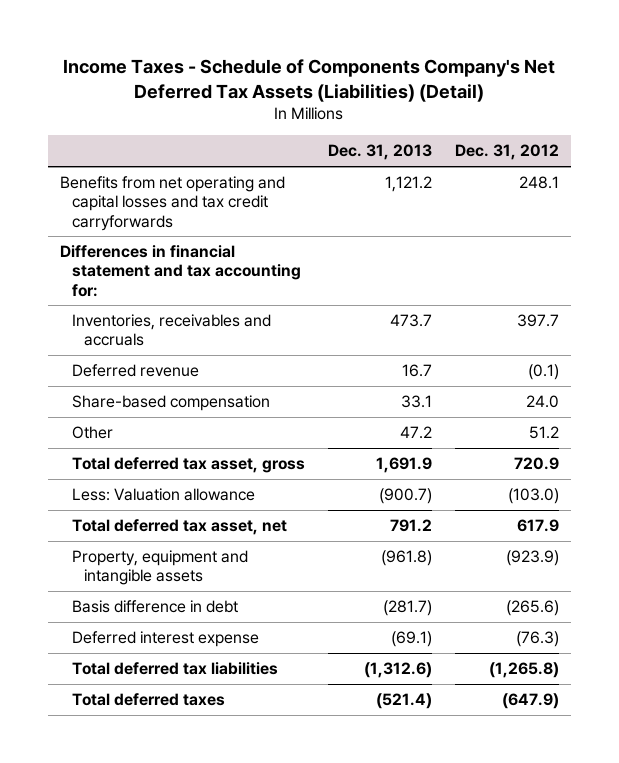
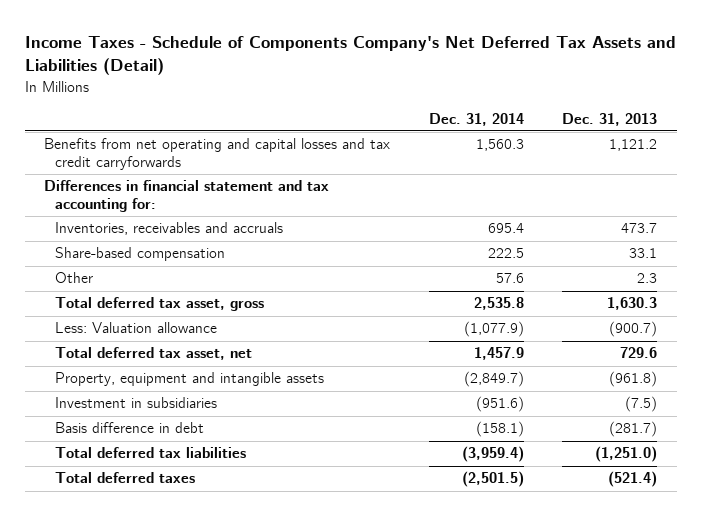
[63,58,556,102] Income Taxes - Schedule of Components Company's Net Deferred Tax Assets (Liabilities) (Detail) -> [25,36,677,76] Income Taxes - Schedule of Components Company's Net Deferred Tax Assets and Liabilities (Detail)
[455,144,560,161] Dec. 31, 2012 -> none
none -> [428,112,524,126] Dec. 31, 2014
[71,364,199,378] Deferred revenue -> none
[399,426,432,440] 47.2 -> [637,273,658,284] 2.3
[375,457,432,474] 1,691.9 -> [607,297,658,311] 1,630.3
[389,519,432,533] 791.2 -> [620,347,658,359] 729.6
none -> [54,397,217,409] Investment in subsidiaries
[71,631,259,648] Deferred interest expense -> none
[363,662,432,679] (1,312.6) -> [595,446,658,463] (1,251.0)

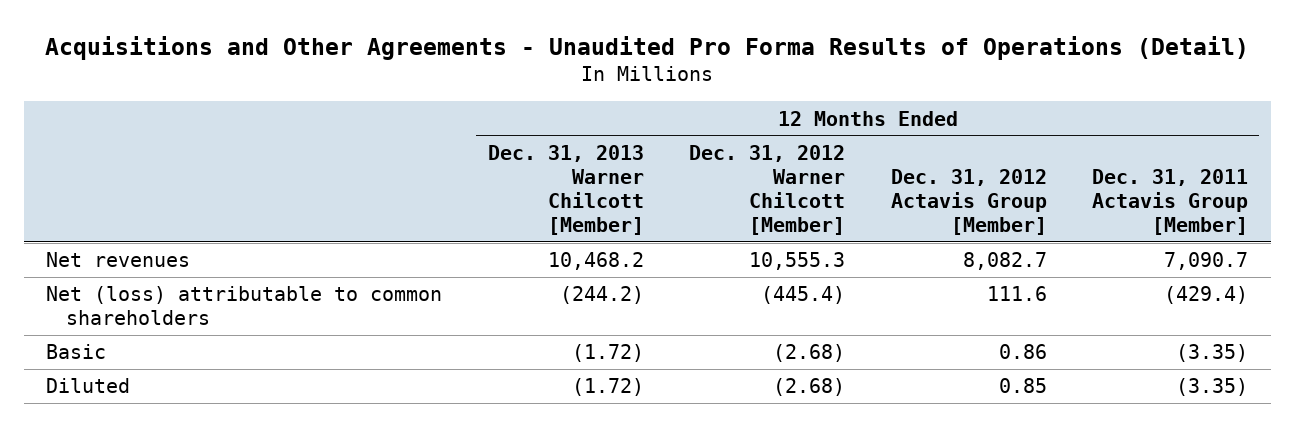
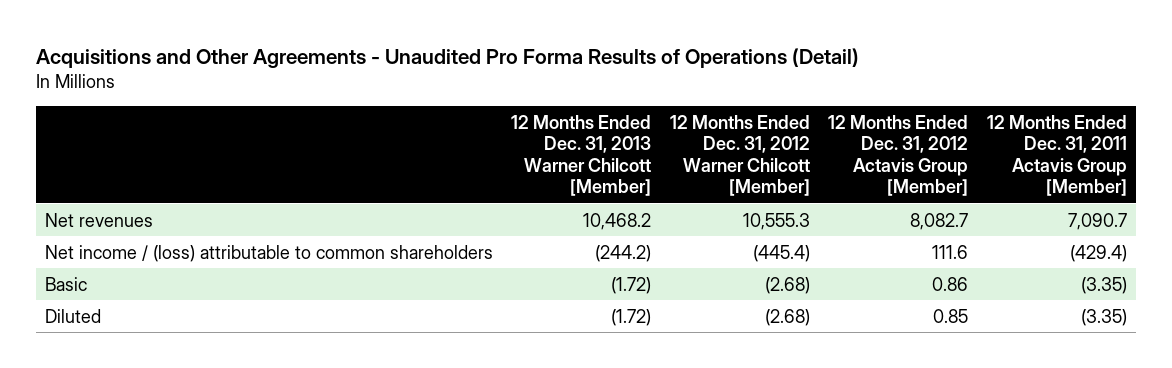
[46,286,443,326] Net (loss) attributable to common shareholders -> [45,244,494,262] Net income / (loss) attributable to common shareholders

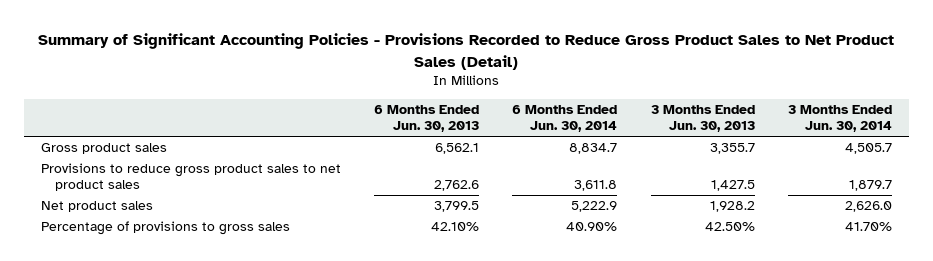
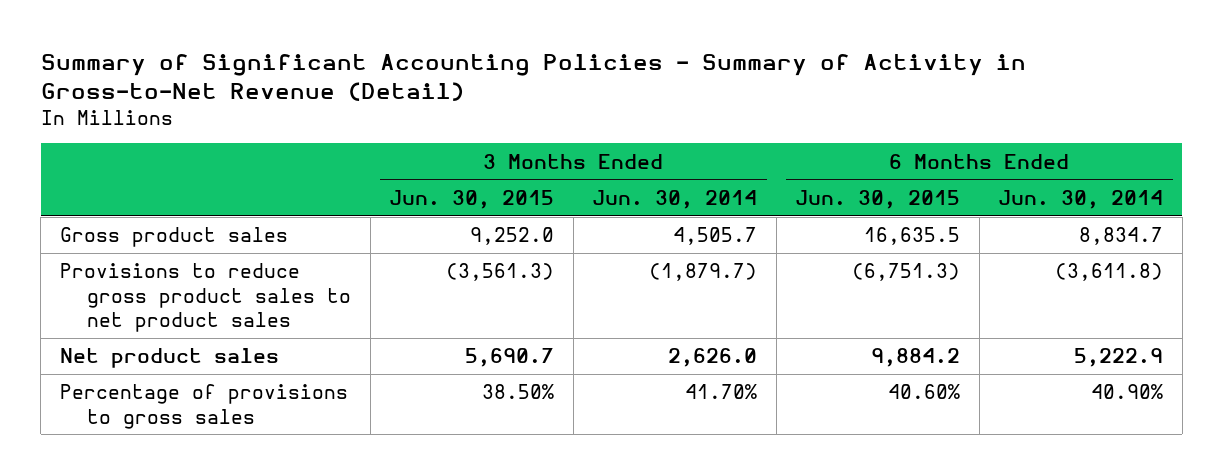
[38,33,895,70] Summary of Significant Accounting Policies - Provisions Recorded to Reduce Gross Product Sales to Net Product Sales (Detail) -> [40,54,1026,102] Summary of Significant Accounting Policies - Summary of Activity in Gross-to-Net Revenue (Detail)
[373,105,479,133] 6 Months Ended Jun. 30, 2013 -> none
[650,105,755,133] 3 Months Ended Jun. 30, 2013 -> none
none -> [389,189,555,209] Jun. 30, 2015
none -> [795,189,961,209] Jun. 30, 2015
[574,180,618,192] 3,611.8 -> [1055,263,1164,282] (3,611.8)
[849,180,893,192] 1,879.7 -> [649,263,758,282] (1,879.7)

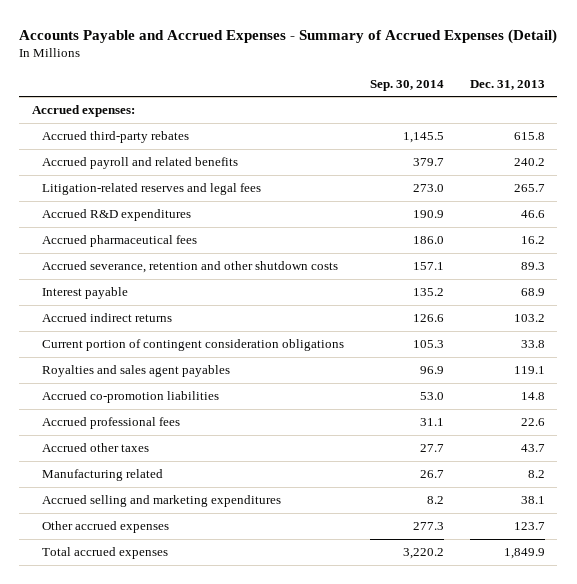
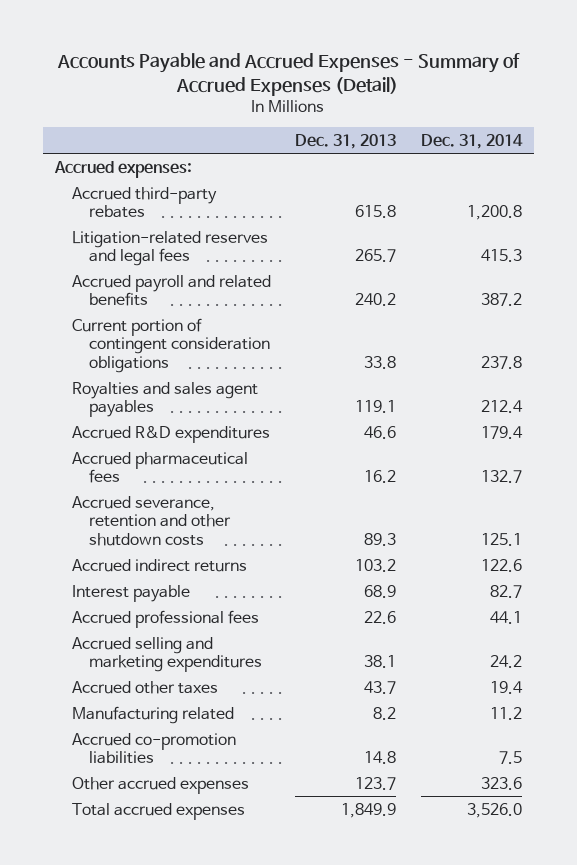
[369,79,444,91] Sep. 30, 2014 -> none
none -> [420,133,523,149] Dec. 31, 2014
[42,157,239,170] Accrued payroll and related benefits -> [71,274,271,307] Accrued payroll and related benefits
[42,339,345,352] Current portion of contingent consideration obligations -> [71,317,270,373] Current portion of contingent consideration obligations
[42,365,231,378] Royalties and sales agent payables -> [71,381,258,418] Royalties and sales agent payables
[42,287,129,300] Interest payable -> [71,584,190,602] Interest payable
[42,495,282,508] Accrued selling and marketing expenditures -> [71,636,262,673] Accrued selling and marketing expenditures
[42,391,220,404] Accrued co-promotion liabilities -> [71,732,236,765] Accrued co-promotion liabilities

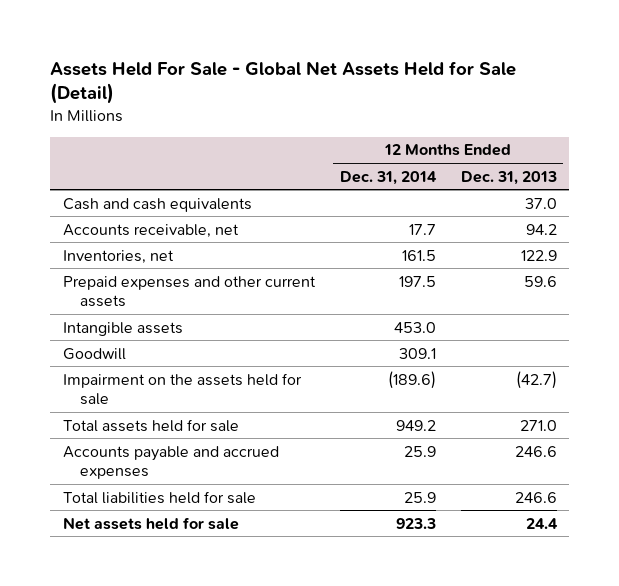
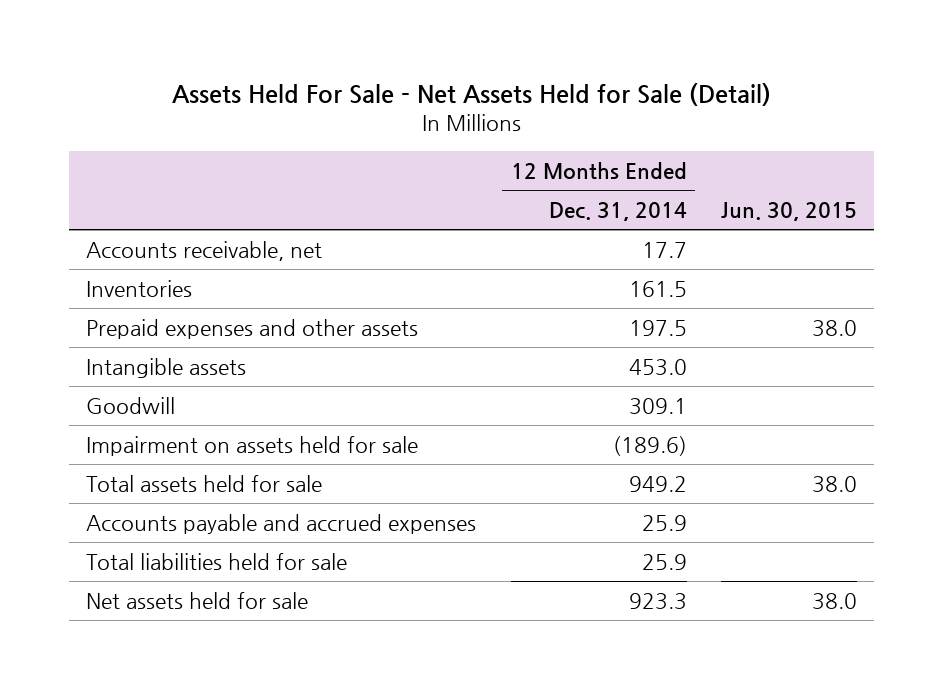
[50,60,517,105] Assets Held For Sale - Global Net Assets Held for Sale (Detail) -> [171,82,771,106] Assets Held For Sale - Net Assets Held for Sale (Detail)
[460,170,557,185] Dec. 31, 2013 -> none
none -> [720,202,857,222] Jun. 30, 2015
[62,197,252,212] Cash and cash equivalents -> none
[62,249,174,264] Inventories, net -> [86,280,193,298] Inventories
[62,275,316,307] Prepaid expenses and other current assets -> [86,319,419,340] Prepaid expenses and other assets
[62,372,302,405] Impairment on the assets held for sale -> [86,436,419,457] Impairment on assets held for sale

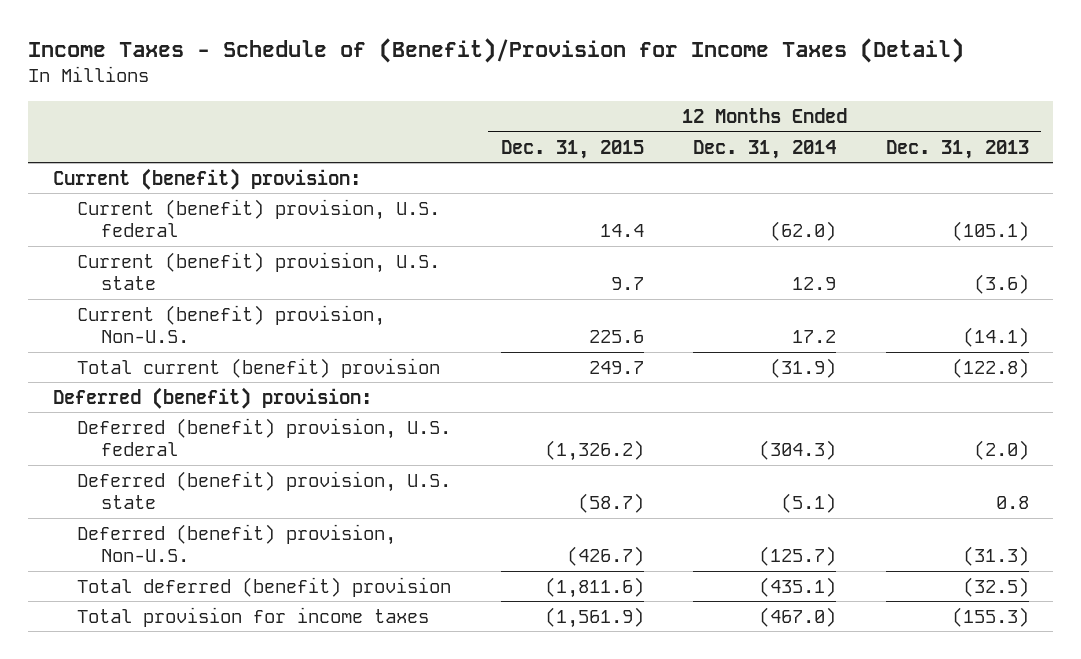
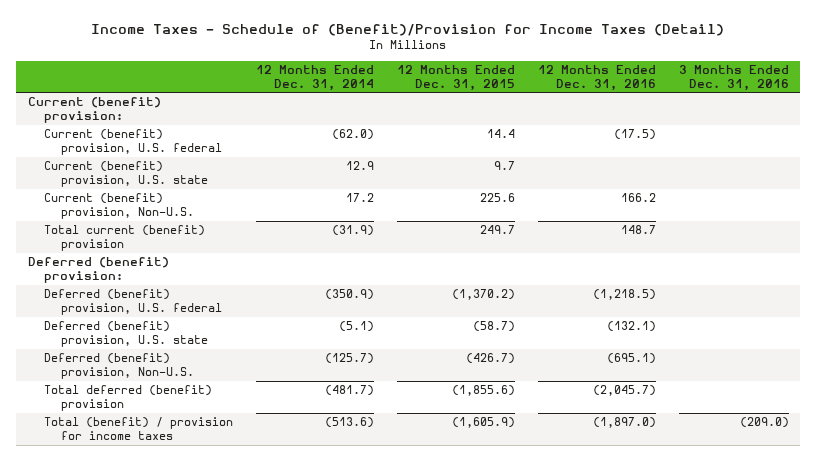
[885,139,1029,159] Dec. 31, 2013 -> none
none -> [537,64,656,92] 12 Months Ended Dec. 31, 2016
none -> [678,64,789,92] 3 Months Ended Dec. 31, 2016
[544,440,644,462] (1,326.2) -> [451,289,515,301] (1,370.2)
[759,440,837,461] (304.3) -> [325,289,375,301] (350.9)
[544,576,644,598] (1,811.6) -> [451,385,515,397] (1,855.6)
[759,576,837,597] (435.1) -> [325,385,375,397] (481.7)
[77,606,430,627] Total provision for income taxes -> [44,417,234,441] Total (benefit) / provision for income taxes
[544,606,644,628] (1,561.9) -> [451,417,515,429] (1,605.9)
[759,606,837,627] (467.0) -> [325,417,375,429] (513.6)

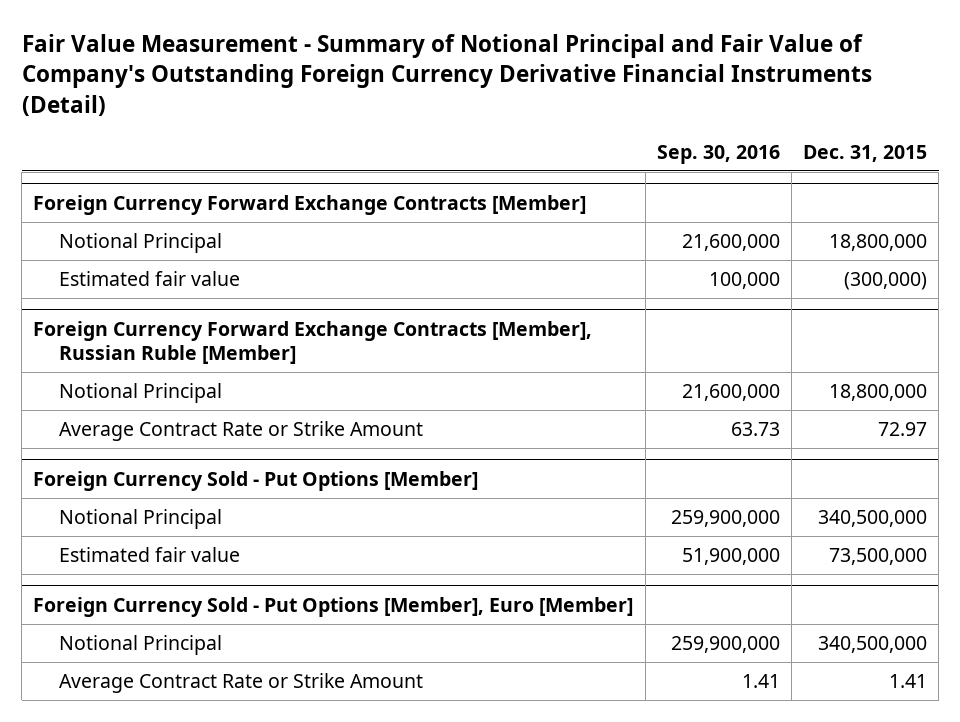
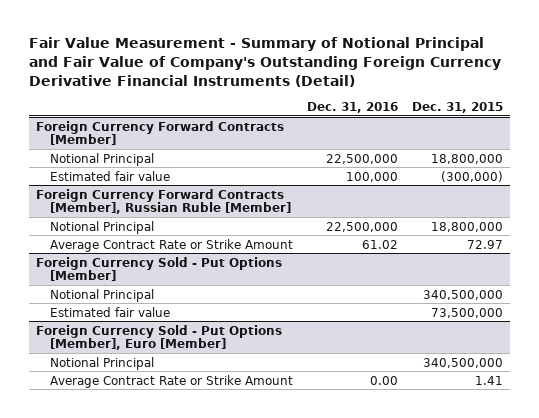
[656,144,780,164] Sep. 30, 2016 -> none
none -> [307,102,399,114] Dec. 31, 2016
[33,195,587,216] Foreign Currency Forward Exchange Contracts [Member] -> [36,120,285,146] Foreign Currency Forward Contracts [Member]
[33,321,593,364] Foreign Currency Forward Exchange Contracts [Member], Russian Ruble [Member] -> [36,188,292,215] Foreign Currency Forward Contracts [Member], Russian Ruble [Member]

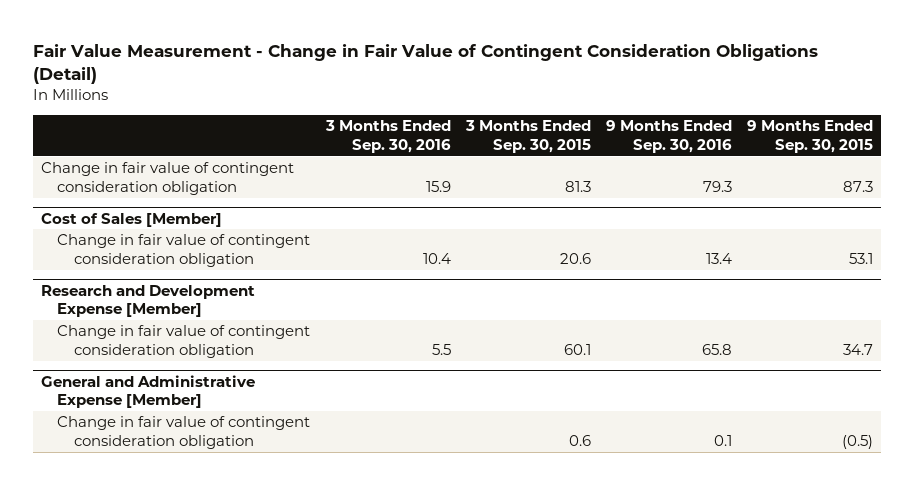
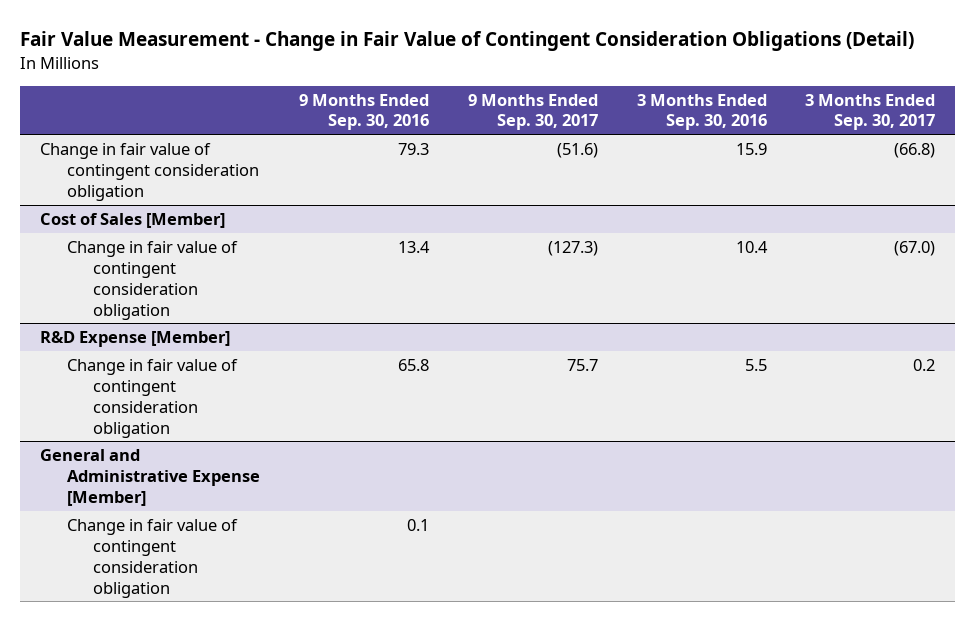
[464,120,591,153] 3 Months Ended Sep. 30, 2015 -> none
[747,120,874,153] 9 Months Ended Sep. 30, 2015 -> none
none -> [467,93,598,131] 9 Months Ended Sep. 30, 2017
none -> [805,93,936,131] 3 Months Ended Sep. 30, 2017
[40,284,255,317] Research and Development Expense [Member] -> [39,330,230,347] R&D Expense [Member]

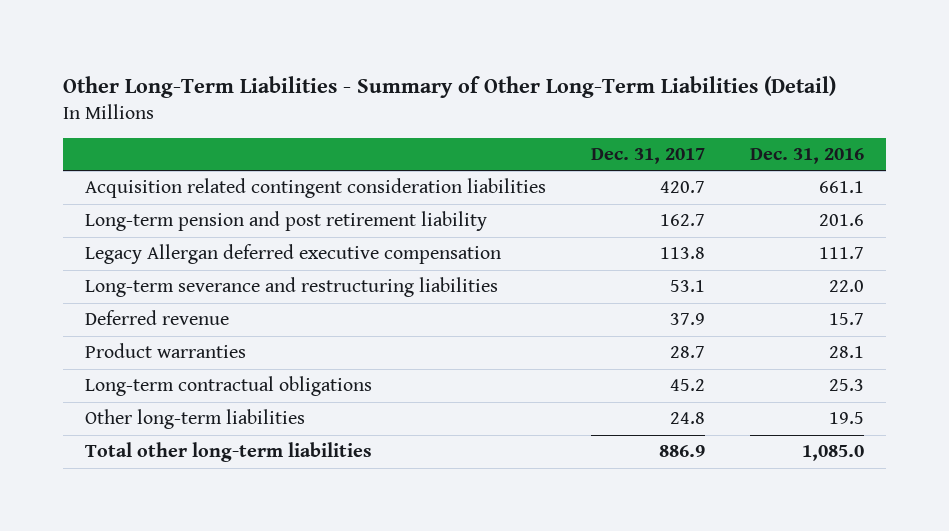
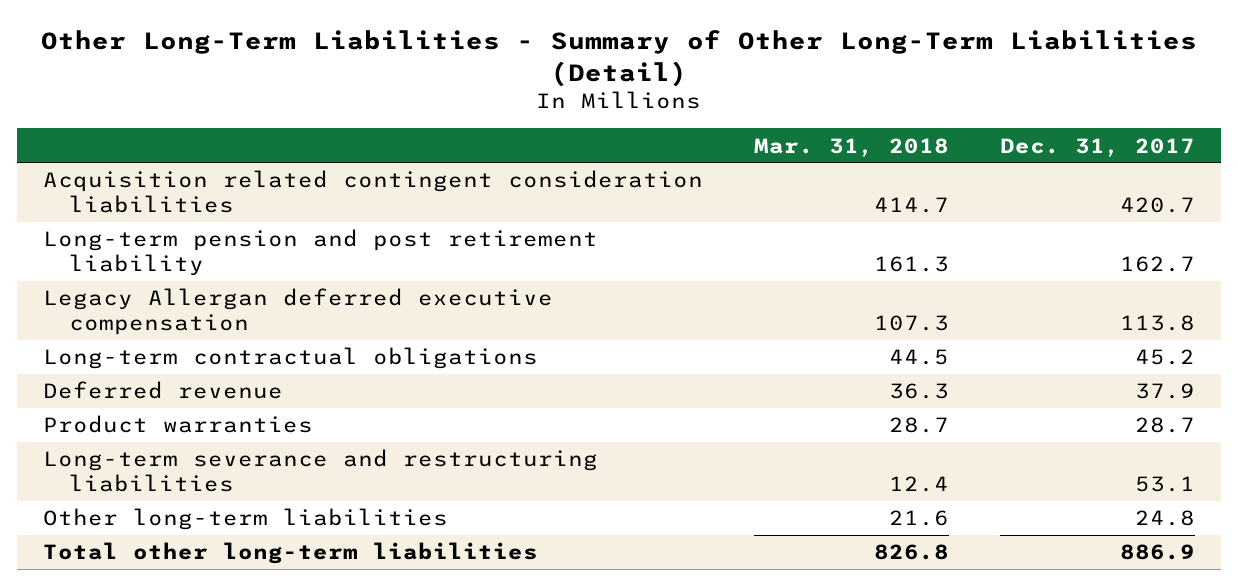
[749,148,864,165] Dec. 31, 2016 -> none
none -> [753,137,949,157] Mar. 31, 2018
[85,376,373,397] Long-term contractual obligations -> [42,347,538,370] Long-term contractual obligations
[85,277,499,298] Long-term severance and restructuring liabilities -> [42,449,598,493] Long-term severance and restructuring liabilities

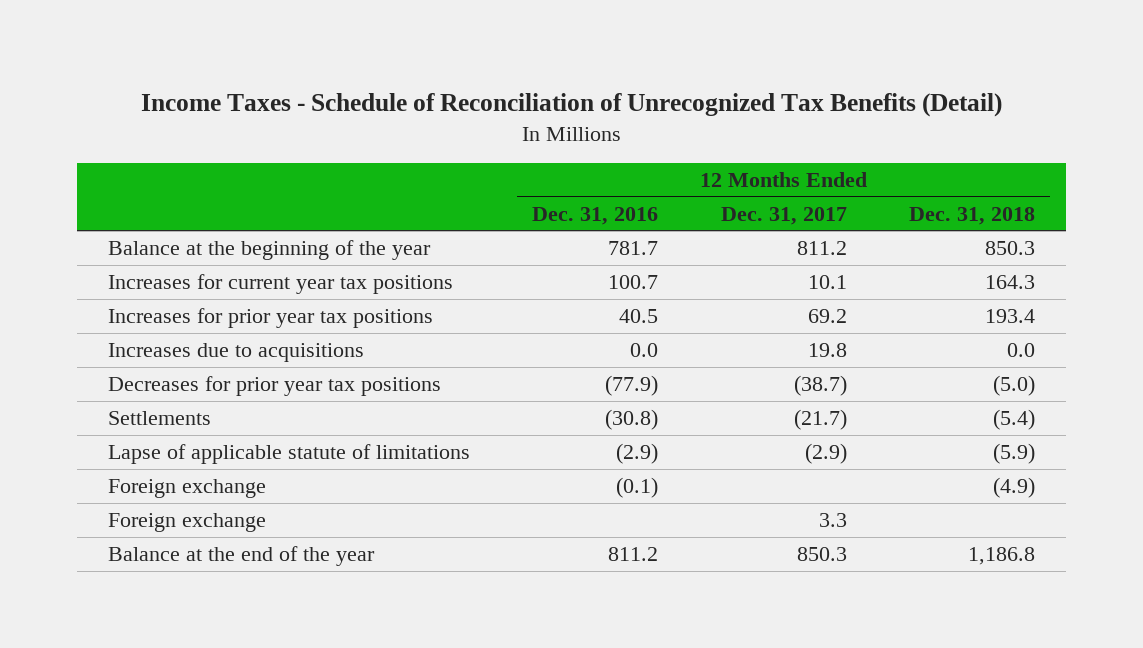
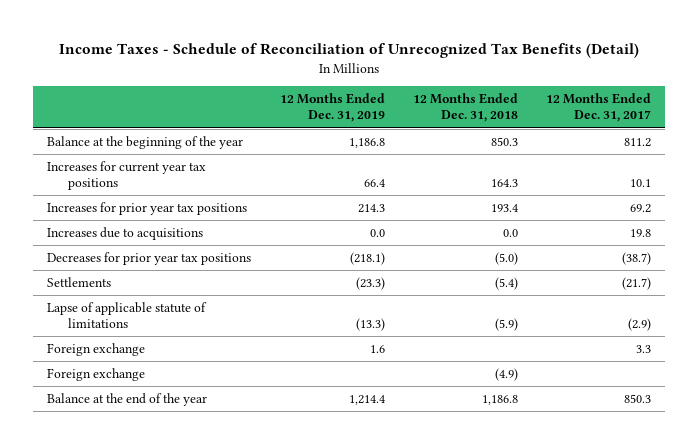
[532,206,659,225] Dec. 31, 2016 -> none
none -> [279,93,385,123] 12 Months Ended Dec. 31, 2019
[108,478,267,498] Foreign exchange -> [47,368,146,382] Foreign exchange

